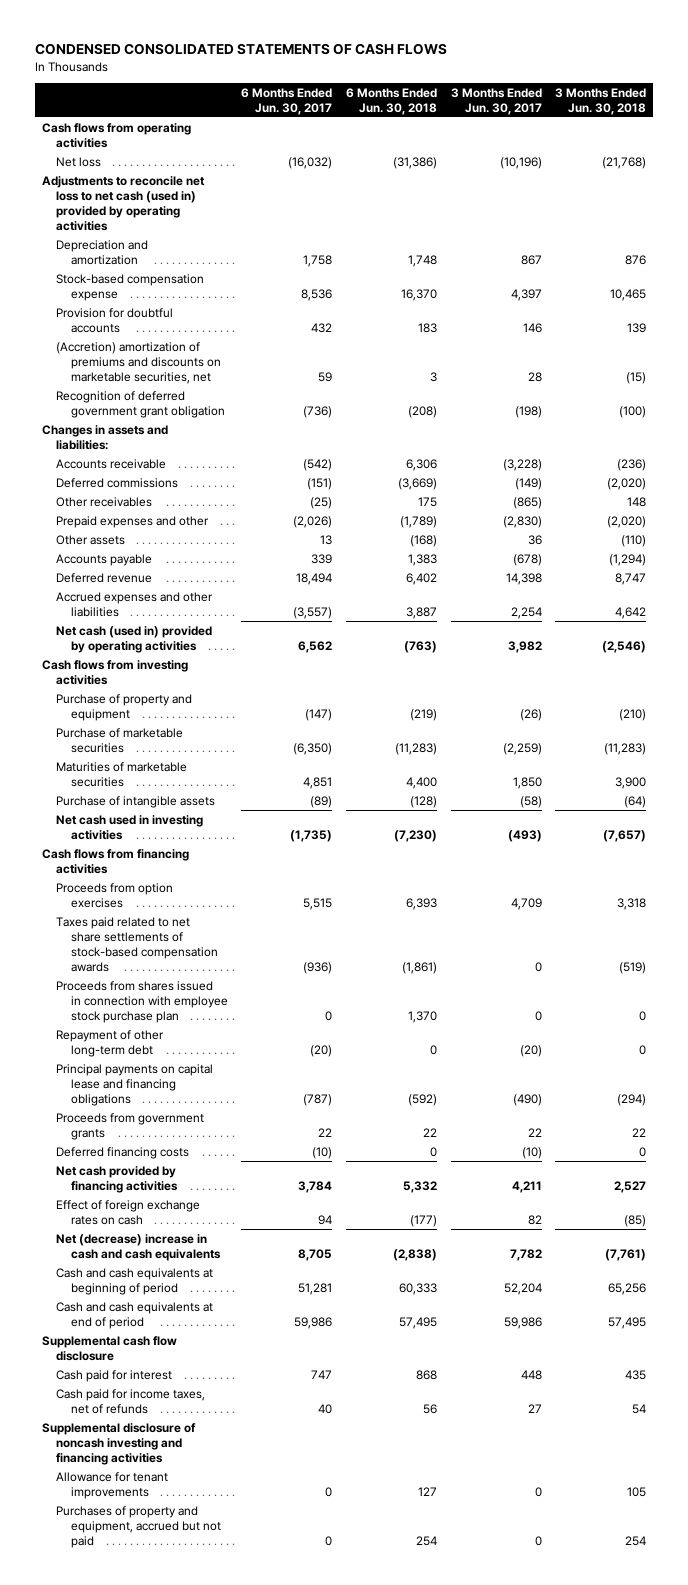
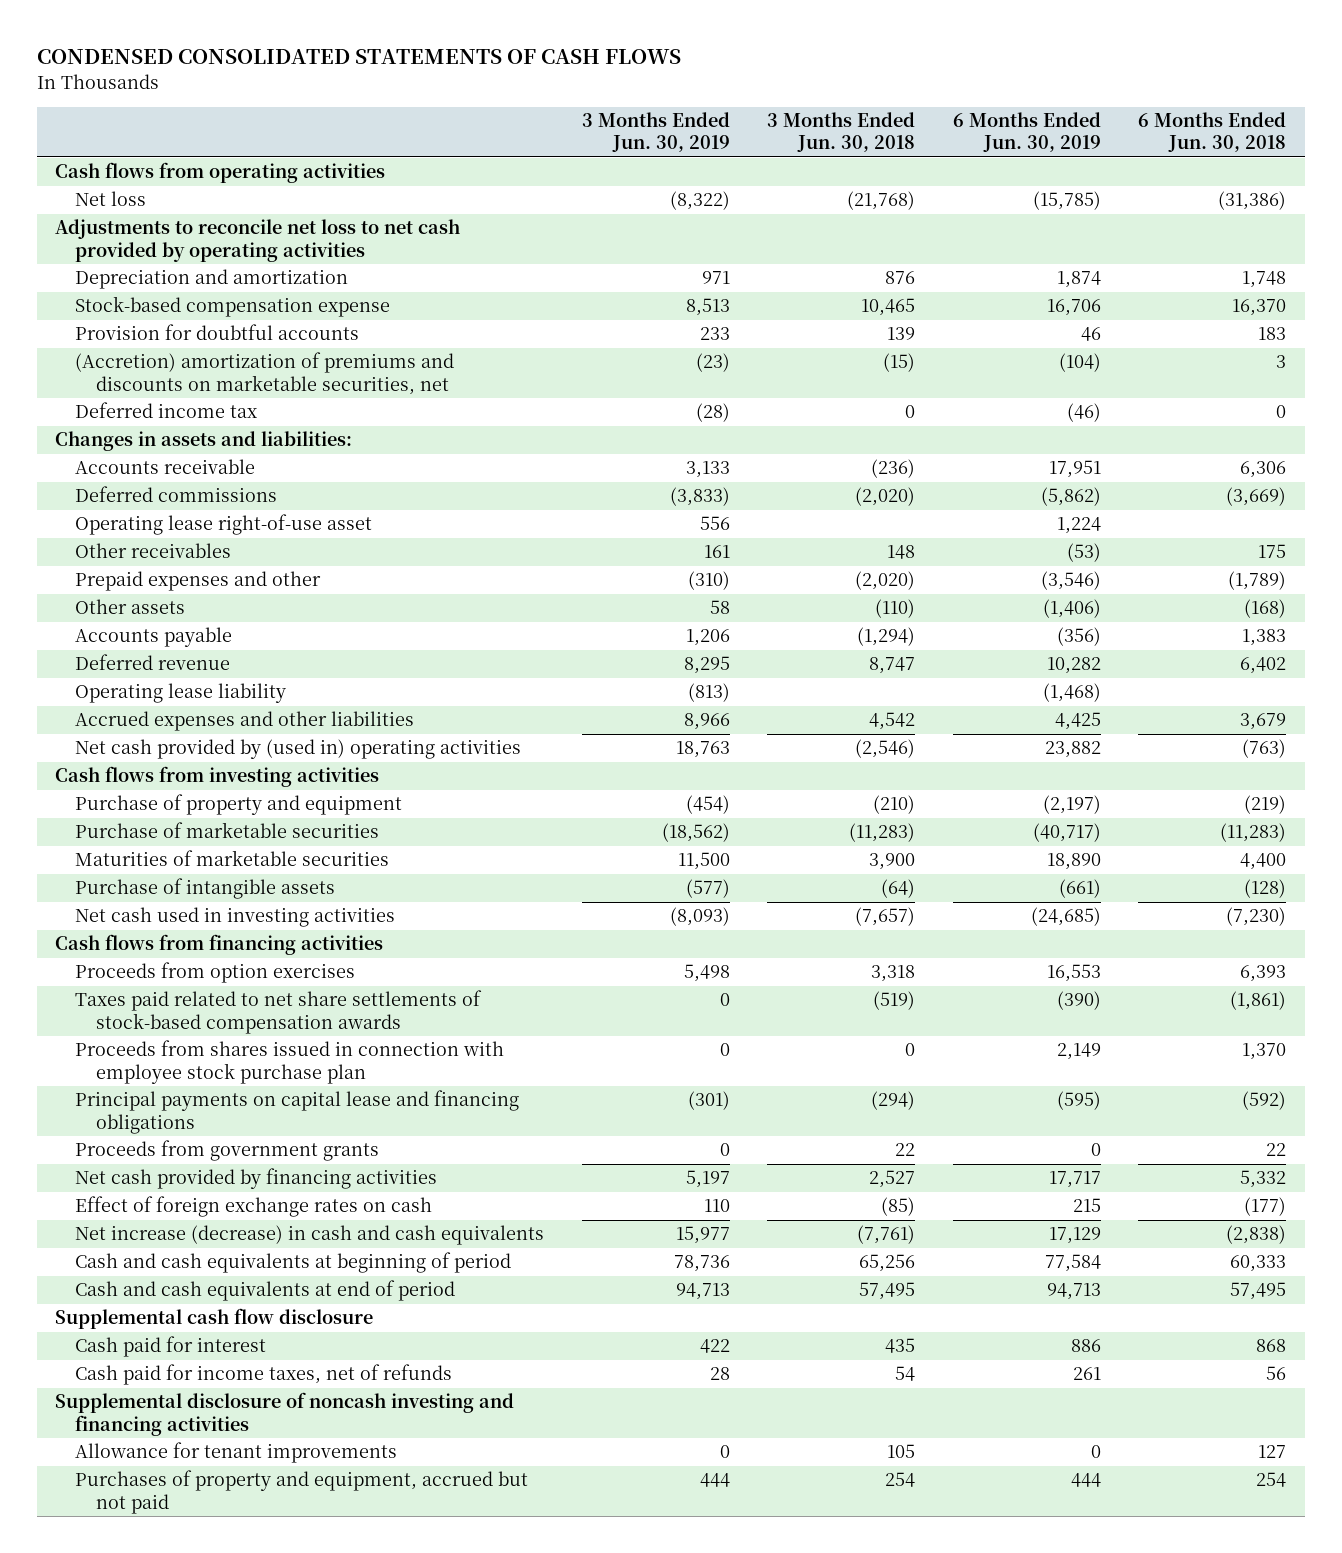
[241,87,333,115] 6 Months Ended Jun. 30, 2017 -> none
[450,87,542,115] 3 Months Ended Jun. 30, 2017 -> none
none -> [581,111,730,153] 3 Months Ended Jun. 30, 2019
none -> [952,111,1101,153] 6 Months Ended Jun. 30, 2019
[41,175,205,231] Adjustments to reconcile net loss to net cash (used in) provided by operating activities -> [55,219,461,262] Adjustments to reconcile net loss to net cash provided by operating activities
[56,390,225,418] Recognition of deferred government grant obligation -> none
none -> [75,402,258,419] Deferred income tax
none -> [75,514,373,536] Operating lease right-of-use asset
none -> [75,683,287,704] Operating lease liability
[406,606,438,619] 3,887 -> [1240,713,1287,731] 3,679
[615,606,647,619] 4,642 -> [869,712,916,731] 4,542
[56,625,213,653] Net cash (used in) provided by operating activities -> [75,739,522,760] Net cash provided by (used in) operating activities
[56,1029,165,1057] Repayment of other long-term debt -> none
[56,1146,190,1159] Deferred financing costs -> none
[56,1233,221,1261] Net (decrease) increase in cash and cash equivalents -> [75,1225,545,1246] Net increase (decrease) in cash and cash equivalents

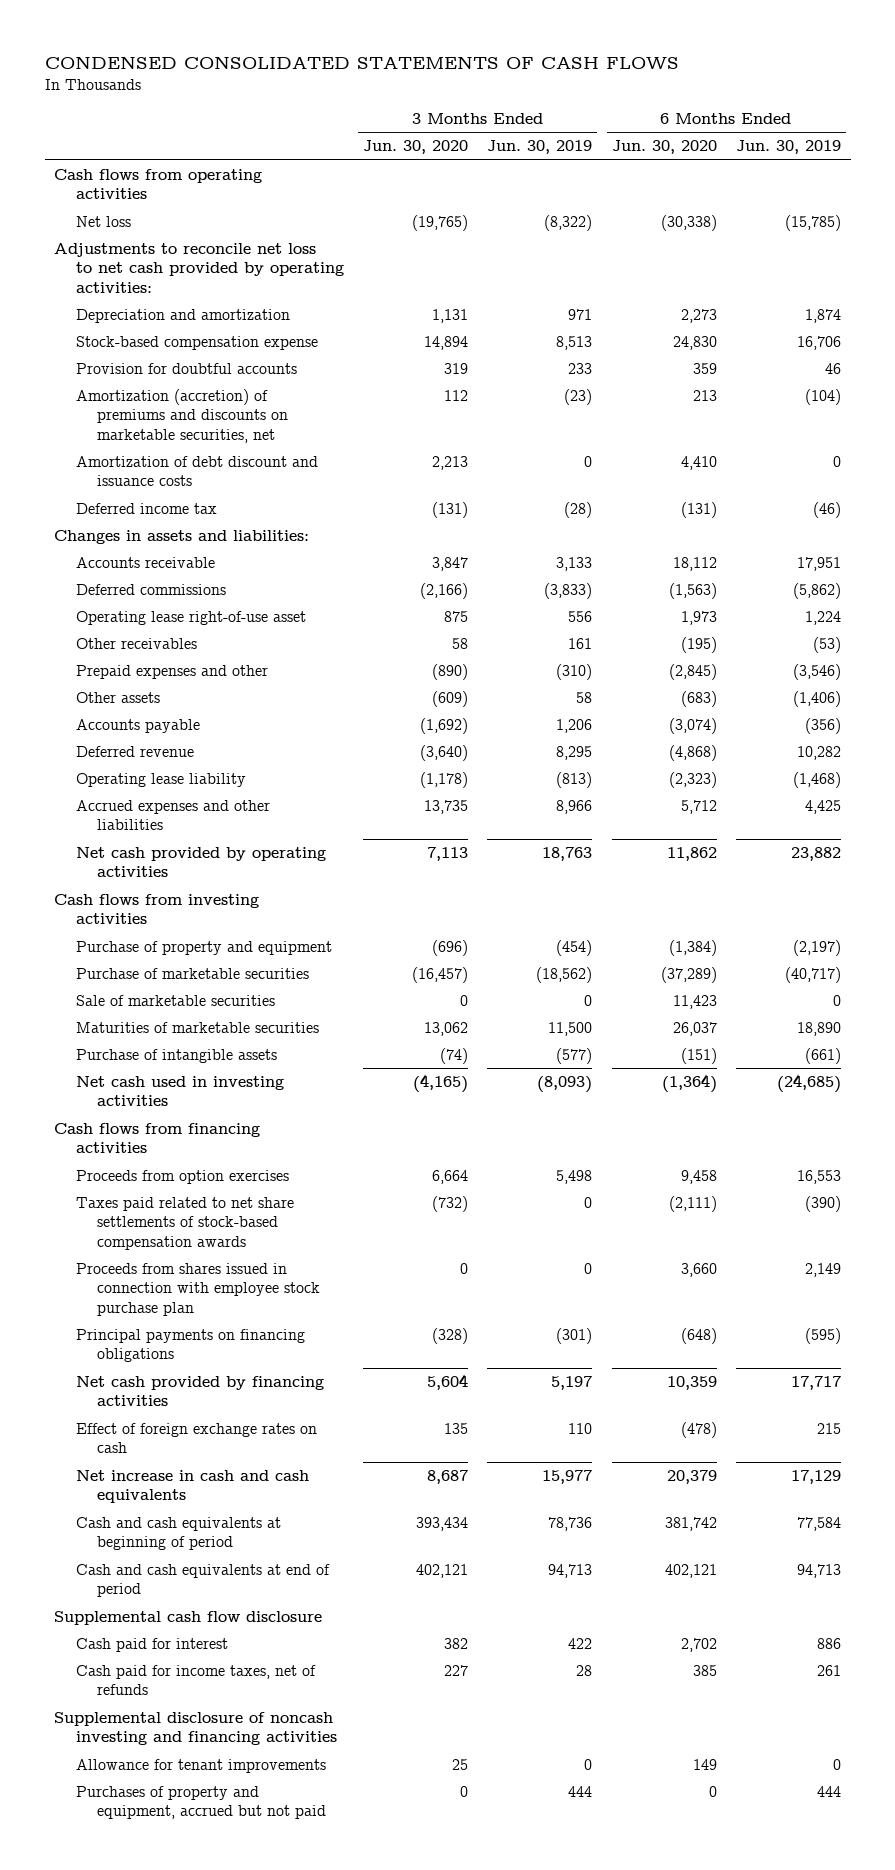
[767,111,916,153] 3 Months Ended Jun. 30, 2018 -> none
[1138,111,1287,153] 6 Months Ended Jun. 30, 2018 -> none
none -> [363,140,469,155] Jun. 30, 2020
none -> [611,140,717,155] Jun. 30, 2020
[55,219,461,262] Adjustments to reconcile net loss to net cash provided by operating activities -> [54,242,344,293] Adjustments to reconcile net loss to net cash provided by operating activities:
[75,352,455,395] (Accretion) amortization of premiums and discounts on marketable securities, net -> [75,388,289,443] Amortization (accretion) of premiums and discounts on marketable securities, net
none -> [75,455,318,487] Amortization of debt discount and issuance costs
[75,739,522,760] Net cash provided by (used in) operating activities -> [75,846,326,878] Net cash provided by operating activities
none -> [75,994,275,1006] Sale of marketable securities
[75,1140,380,1162] Proceeds from government grants -> none
[75,1090,520,1134] Principal payments on capital lease and financing obligations -> [75,1328,305,1363] Principal payments on financing obligations
[75,1225,545,1246] Net increase (decrease) in cash and cash equivalents -> [75,1469,309,1504] Net increase in cash and cash equivalents

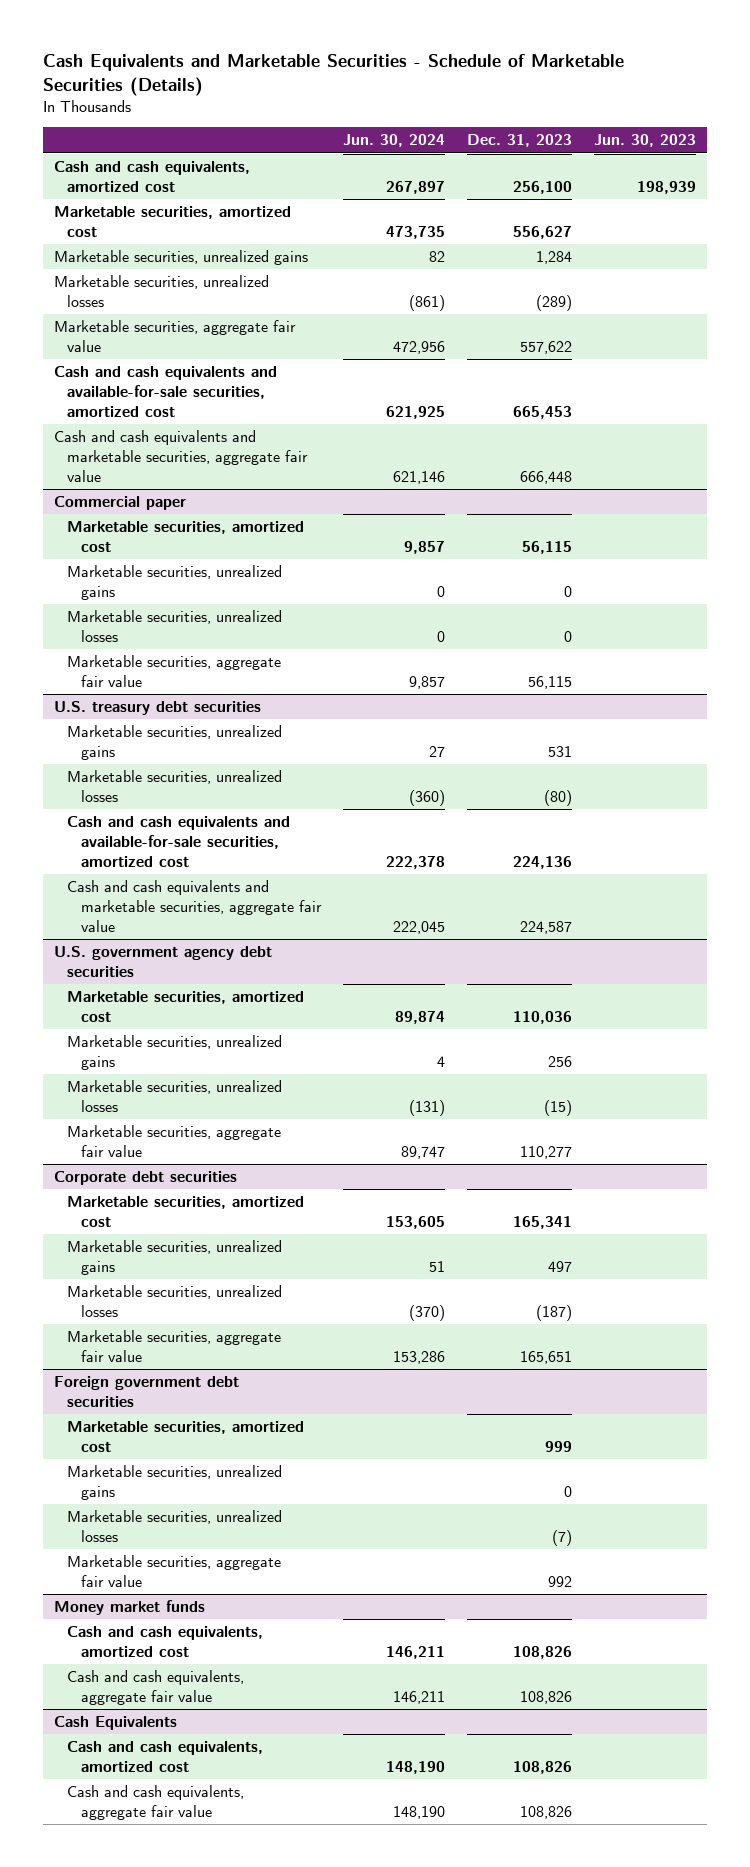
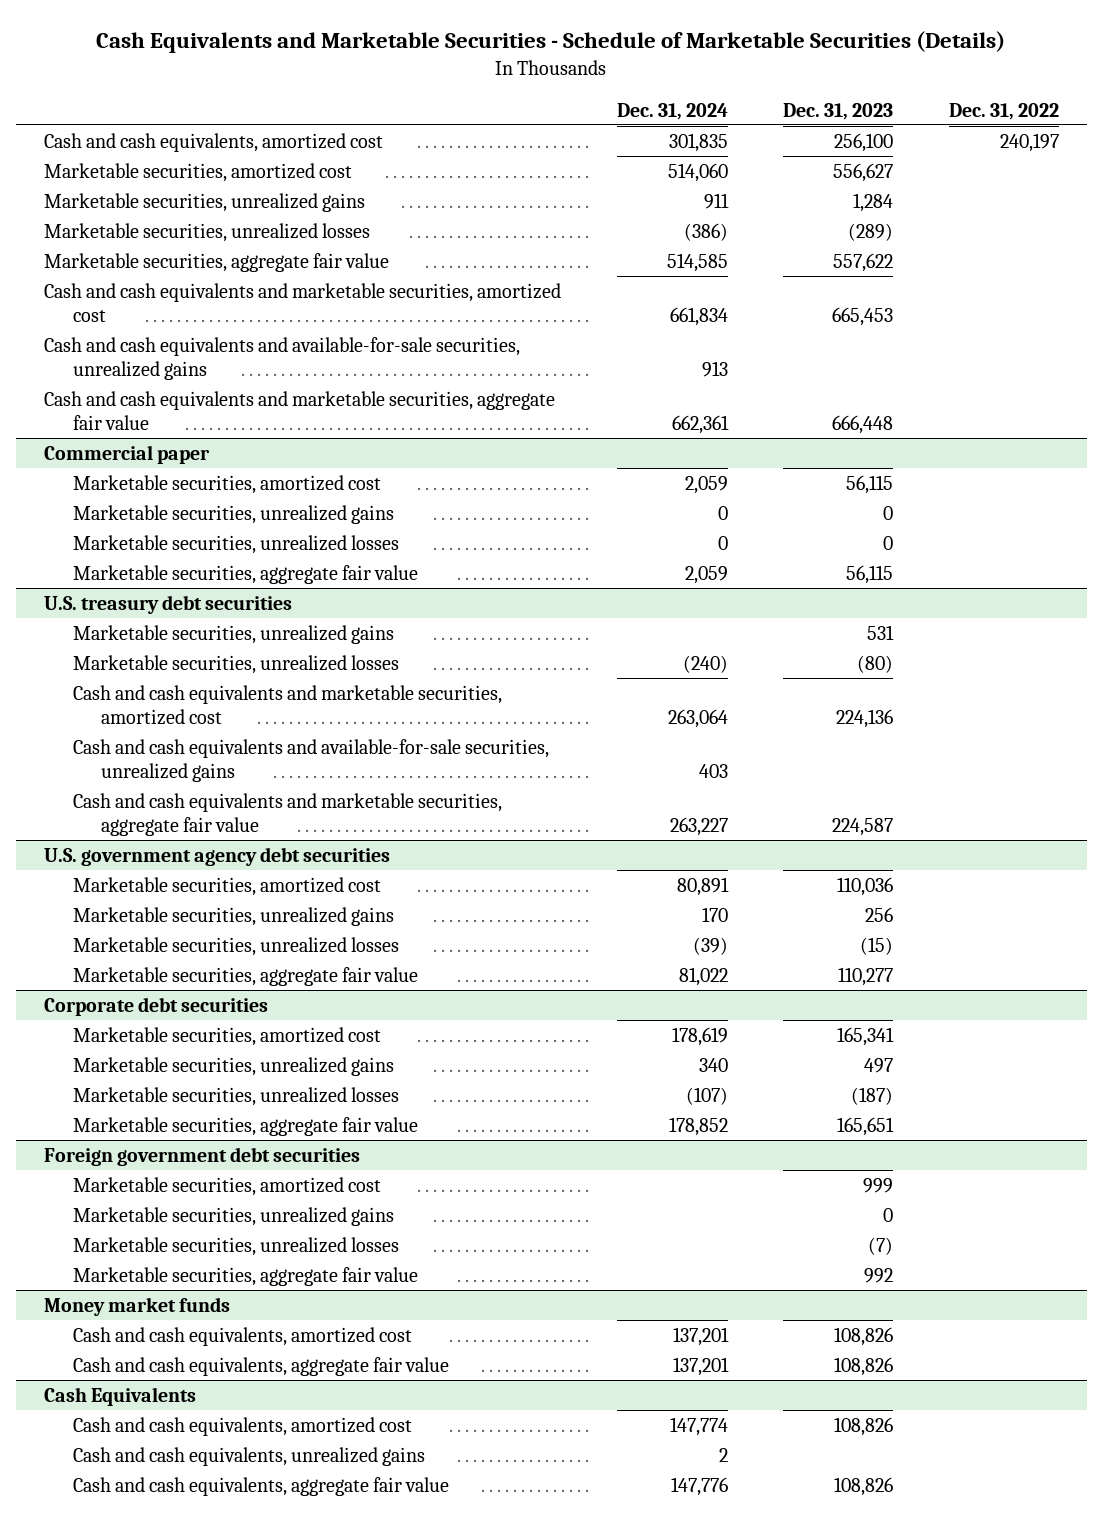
[342,134,445,148] Jun. 30, 2024 -> none
[593,134,696,148] Jun. 30, 2023 -> none
none -> [616,102,728,120] Dec. 31, 2024
none -> [948,102,1059,120] Dec. 31, 2022
[54,366,278,417] Cash and cash equivalents and available-for-sale securities, amortized cost -> [44,282,562,322] Cash and cash equivalents and marketable securities, amortized cost
none -> [44,336,521,380] Cash and cash equivalents and available-for-sale securities, unrealized gains
[67,816,291,867] Cash and cash equivalents and available-for-sale securities, amortized cost -> [72,684,502,725] Cash and cash equivalents and marketable securities, amortized cost
none -> [72,738,549,782] Cash and cash equivalents and available-for-sale securities, unrealized gains
none -> [72,1446,425,1466] Cash and cash equivalents, unrealized gains

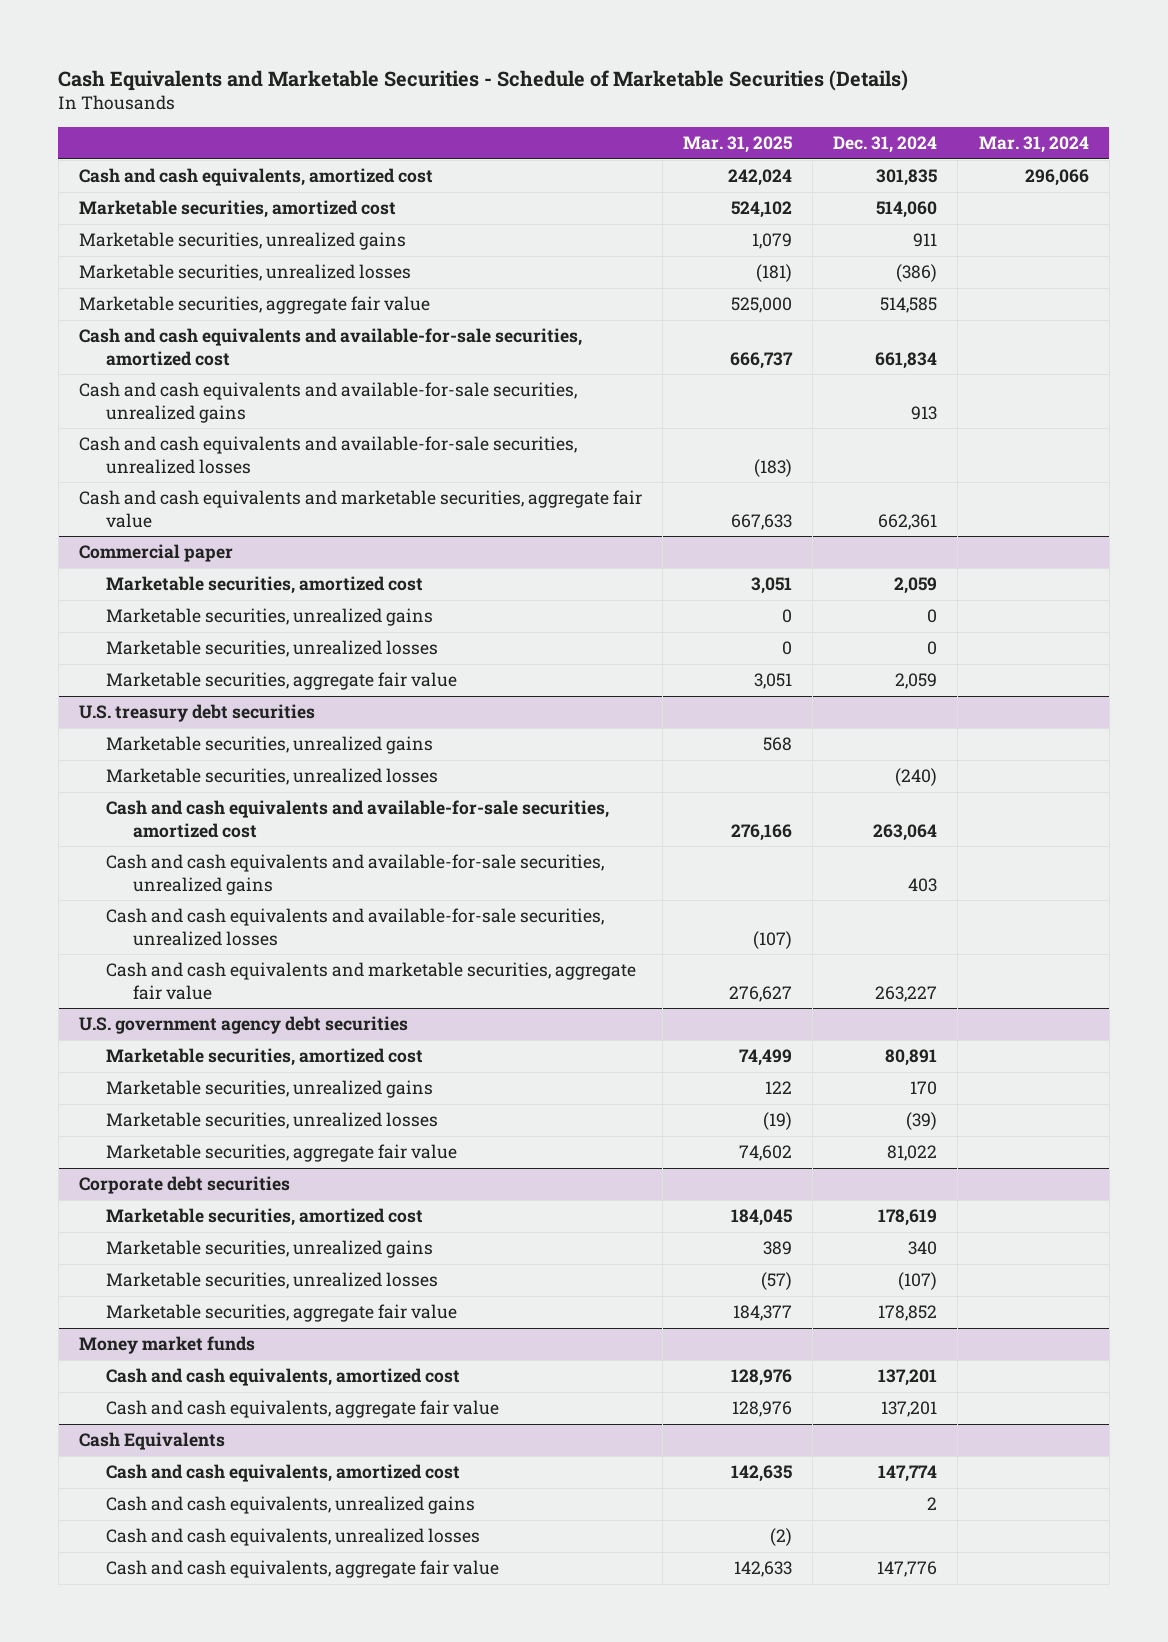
[783,102,894,120] Dec. 31, 2023 -> none
[948,102,1059,120] Dec. 31, 2022 -> none
none -> [683,136,793,154] Mar. 31, 2025
none -> [978,136,1089,154] Mar. 31, 2024
[44,282,562,322] Cash and cash equivalents and marketable securities, amortized cost -> [78,328,582,366] Cash and cash equivalents and available-for-sale securities, amortized cost
none -> [78,436,577,474] Cash and cash equivalents and available-for-sale securities, unrealized losses
[72,684,502,725] Cash and cash equivalents and marketable securities, amortized cost -> [106,800,610,838] Cash and cash equivalents and available-for-sale securities, amortized cost
none -> [106,908,605,946] Cash and cash equivalents and available-for-sale securities, unrealized losses
[44,1146,361,1166] Foreign government debt securities -> none
[72,1176,381,1196] Marketable securities, amortized cost -> none
[72,1206,394,1226] Marketable securities, unrealized gains -> none
[72,1236,399,1256] Marketable securities, unrealized losses -> none
[72,1266,418,1286] Marketable securities, aggregate fair value -> none
none -> [106,1528,481,1547] Cash and cash equivalents, unrealized losses

